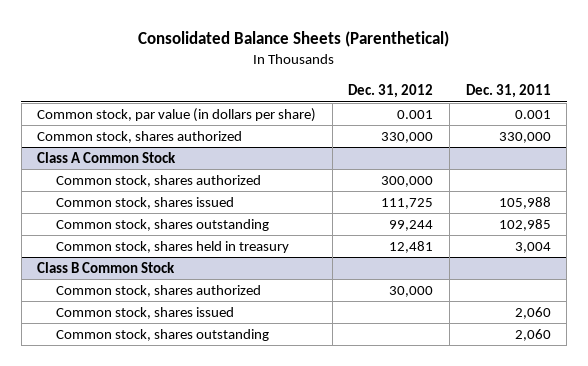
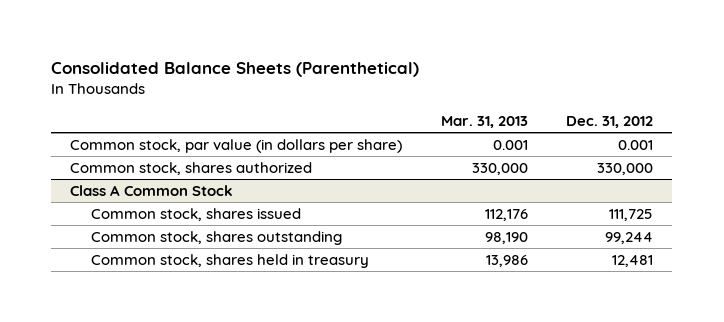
[465,84,551,99] Dec. 31, 2011 -> none
none -> [440,115,528,128] Mar. 31, 2013
[55,175,261,188] Common stock, shares authorized -> none
[37,262,176,274] Class B Common Stock -> none
[55,285,261,298] Common stock, shares authorized -> none
[55,307,234,320] Common stock, shares issued -> none
[55,329,269,342] Common stock, shares outstanding -> none

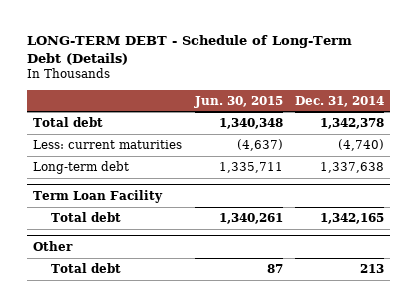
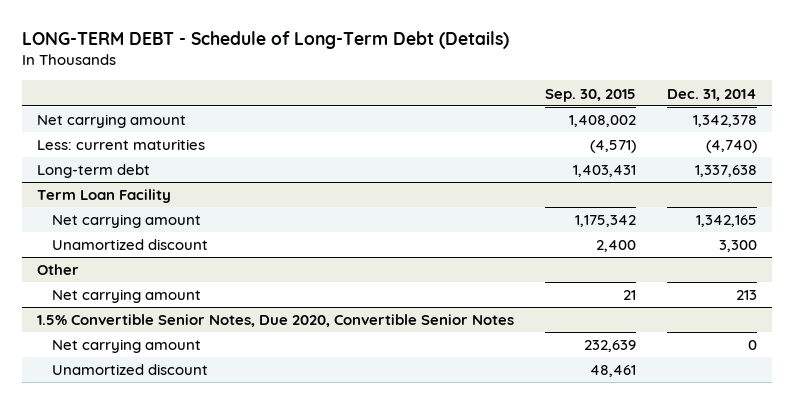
[193,95,283,108] Jun. 30, 2015 -> none
none -> [544,88,636,102] Sep. 30, 2015
[33,117,104,128] Total debt -> [37,114,187,129] Net carrying amount
[51,212,122,223] Total debt -> [52,214,202,229] Net carrying amount
none -> [52,239,209,251] Unamortized discount
[51,263,122,274] Total debt -> [52,289,202,304] Net carrying amount
none -> [37,314,515,328] 1.5% Convertible Senior Notes, Due 2020, Convertible Senior Notes
none -> [52,339,202,354] Net carrying amount
none -> [52,364,209,376] Unamortized discount

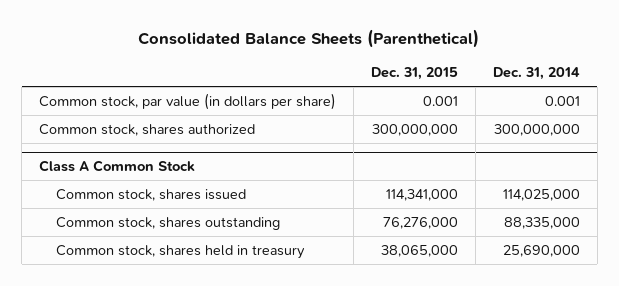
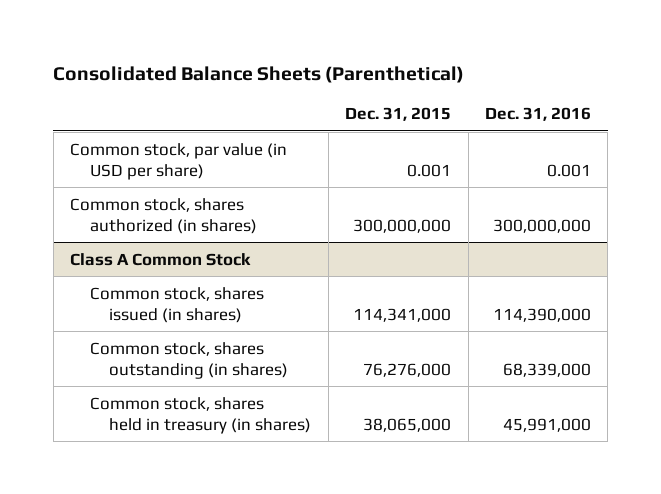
[492,67,580,81] Dec. 31, 2014 -> none
none -> [485,107,592,122] Dec. 31, 2016
[38,92,336,110] Common stock, par value (in dollars per share) -> [70,142,288,180] Common stock, par value (in USD per share)
[38,123,255,136] Common stock, shares authorized -> [70,197,257,234] Common stock, shares authorized (in shares)
[56,188,247,201] Common stock, shares issued -> [89,286,264,323] Common stock, shares issued (in shares)
[56,216,281,230] Common stock, shares outstanding -> [89,341,289,379] Common stock, shares outstanding (in shares)
[56,244,306,259] Common stock, shares held in treasury -> [89,396,312,434] Common stock, shares held in treasury (in shares)

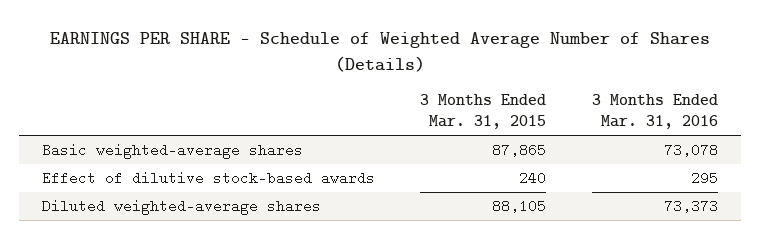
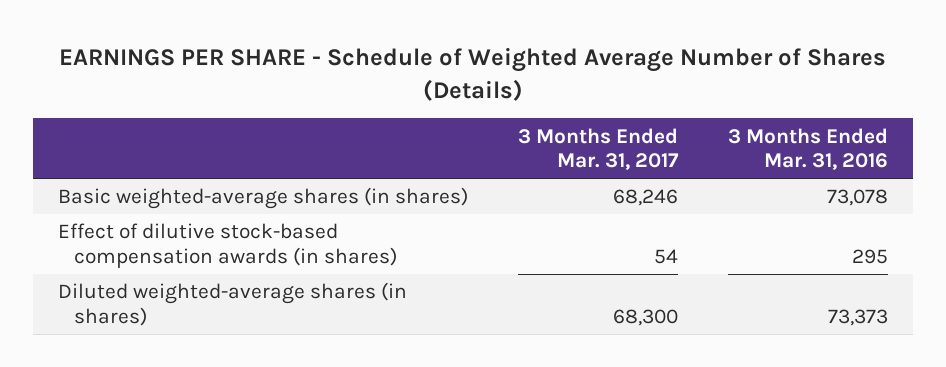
[420,94,547,130] 3 Months Ended Mar. 31, 2015 -> none
none -> [517,127,679,171] 3 Months Ended Mar. 31, 2017
[41,142,303,159] Basic weighted-average shares -> [57,187,468,210] Basic weighted-average shares (in shares)
[41,170,375,185] Effect of dilutive stock-based awards -> [57,223,398,268] Effect of dilutive stock-based compensation awards (in shares)
[41,198,321,215] Diluted weighted-average shares -> [57,282,407,326] Diluted weighted-average shares (in shares)

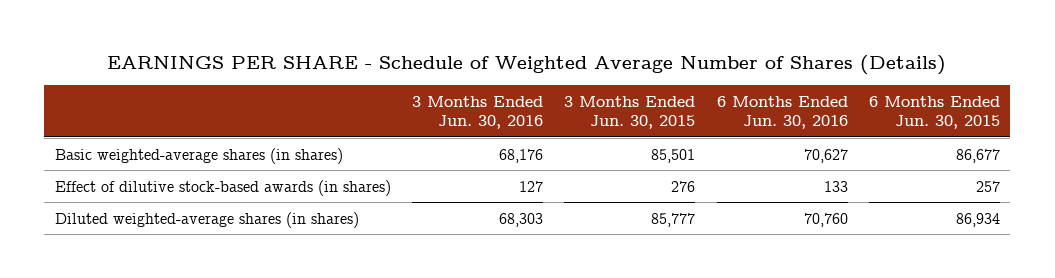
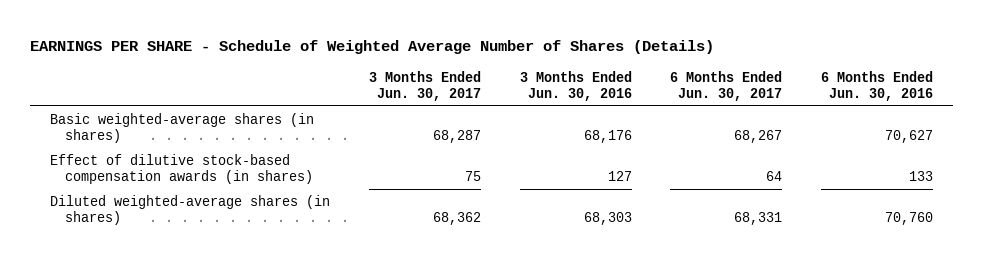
[564,95,696,130] 3 Months Ended Jun. 30, 2015 -> none
[868,95,1000,130] 6 Months Ended Jun. 30, 2015 -> none
none -> [368,70,481,101] 3 Months Ended Jun. 30, 2017
none -> [670,70,783,101] 6 Months Ended Jun. 30, 2017
[54,179,391,196] Effect of dilutive stock-based awards (in shares) -> [49,153,313,184] Effect of dilutive stock-based compensation awards (in shares)

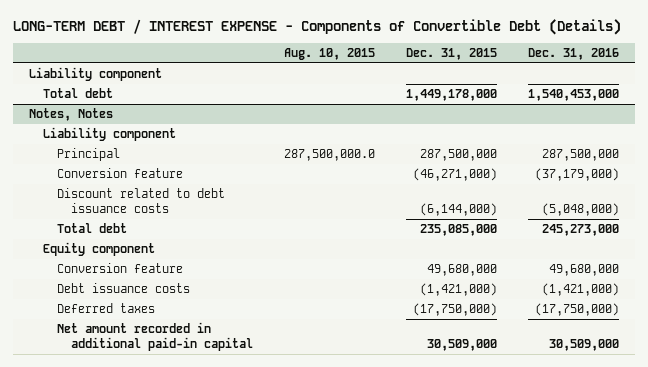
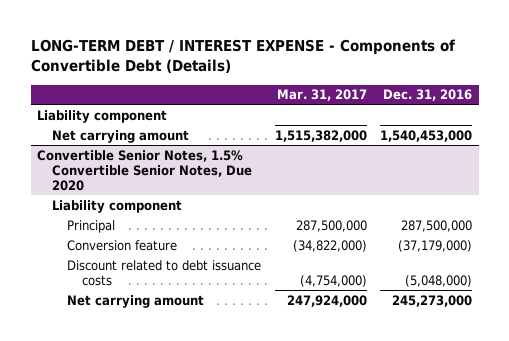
[283,48,375,61] Aug. 10, 2015 -> none
[406,48,498,61] Dec. 31, 2015 -> none
none -> [276,89,367,102] Mar. 31, 2017
[28,107,113,121] Notes, Notes -> none
[42,87,113,98] Total debt -> [52,129,190,143] Net carrying amount
none -> [37,149,253,192] Convertible Senior Notes, 1.5% Convertible Senior Notes, Due 2020
[42,241,155,256] Equity component -> none
[56,262,183,273] Conversion feature -> none
[56,282,190,293] Debt issuance costs -> none
[56,302,155,313] Deferred taxes -> none
[56,321,253,352] Net amount recorded in additional paid-in capital -> none
[56,222,127,233] Total debt -> [67,294,205,308] Net carrying amount

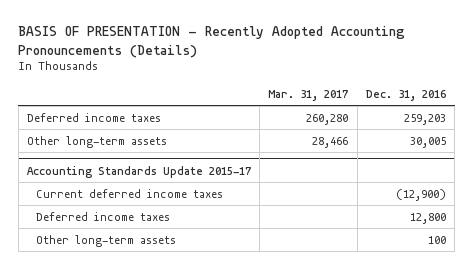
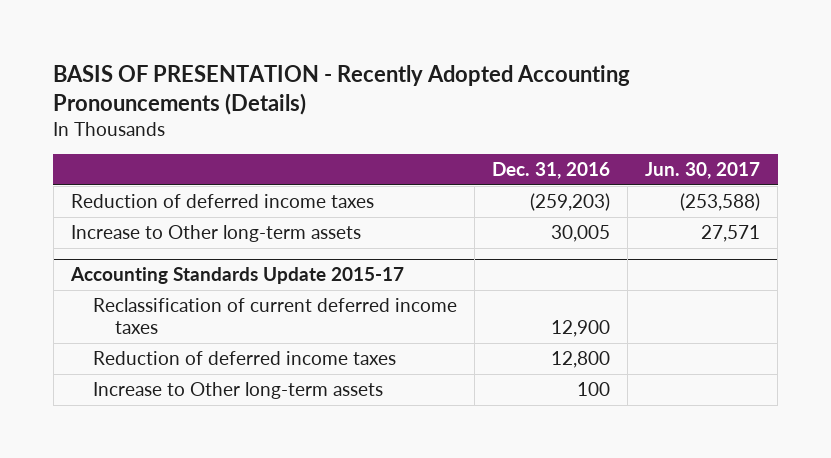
[268,89,349,101] Mar. 31, 2017 -> none
none -> [645,162,761,180] Jun. 30, 2017
[26,112,161,122] Deferred income taxes -> [70,193,374,208] Reduction of deferred income taxes
[403,113,446,125] 259,203 -> [530,192,611,211] (259,203)
[26,135,167,148] Other long-term assets -> [70,224,361,242] Increase to Other long-term assets
[36,188,224,198] Current deferred income taxes -> [92,297,457,335] Reclassification of current deferred income taxes
[395,188,446,201] (12,900) -> [551,320,611,338] 12,900
[36,211,171,221] Deferred income taxes -> [92,350,396,365] Reduction of deferred income taxes
[36,234,177,247] Other long-term assets -> [92,381,383,399] Increase to Other long-term assets

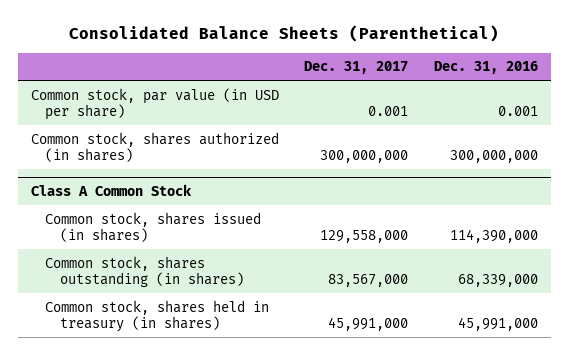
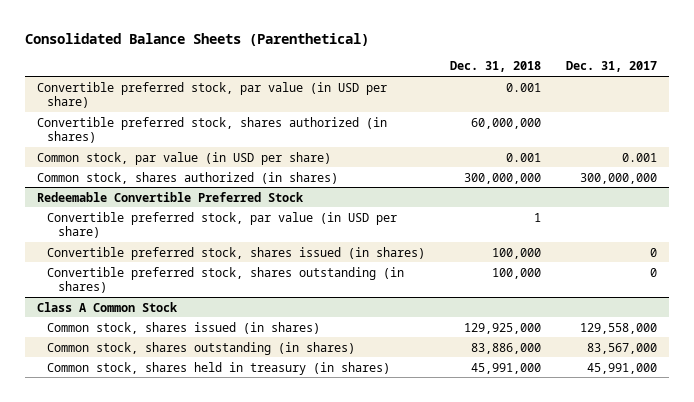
[433,61,538,75] Dec. 31, 2016 -> none
none -> [450,61,542,73] Dec. 31, 2018
none -> [37,81,388,109] Convertible preferred stock, par value (in USD per share)
none -> [37,116,388,144] Convertible preferred stock, shares authorized (in shares)
none -> [37,191,305,202] Redeemable Convertible Preferred Stock
none -> [47,211,398,239] Convertible preferred stock, par value (in USD per share)
none -> [47,246,426,260] Convertible preferred stock, shares issued (in shares)
none -> [47,266,405,294] Convertible preferred stock, shares outstanding (in shares)

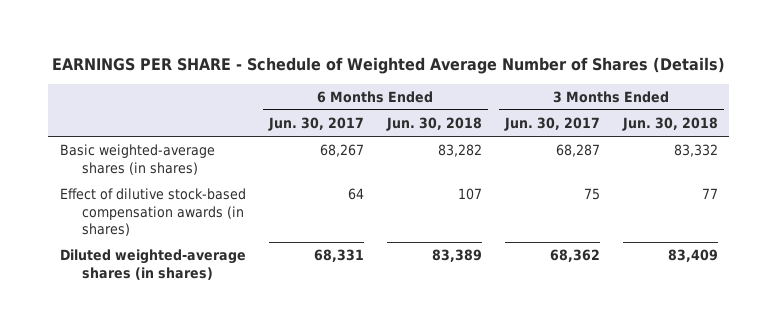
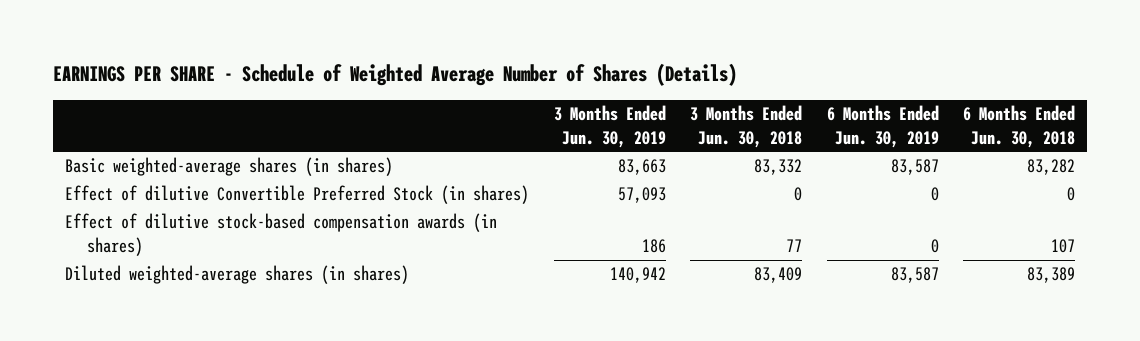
[267,117,364,132] Jun. 30, 2017 -> none
[503,117,600,132] Jun. 30, 2017 -> none
none -> [553,105,666,148] 3 Months Ended Jun. 30, 2019
none -> [826,105,939,148] 6 Months Ended Jun. 30, 2019
none -> [65,185,530,205] Effect of dilutive Convertible Preferred Stock (in shares)

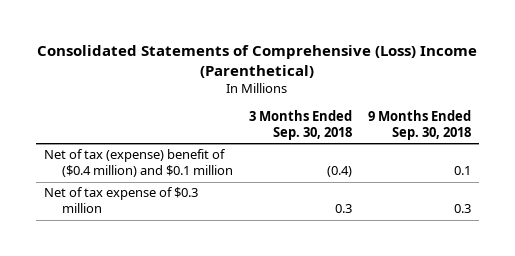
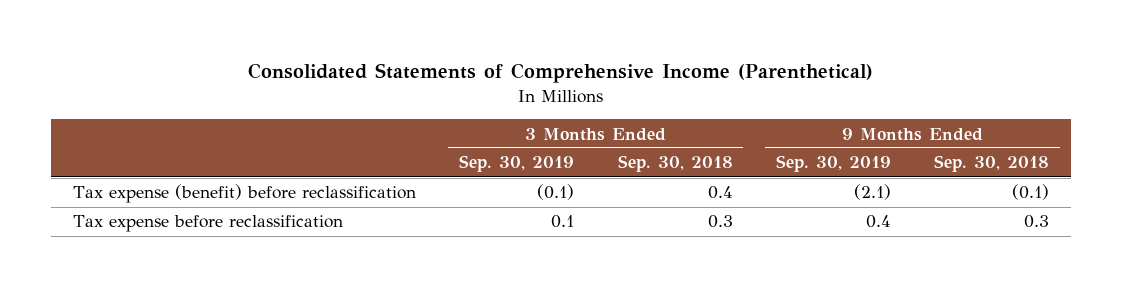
[37,44,478,78] Consolidated Statements of Comprehensive (Loss) Income (Parenthetical) -> [248,63,874,84] Consolidated Statements of Comprehensive Income (Parenthetical)
none -> [459,155,575,173] Sep. 30, 2019
none -> [776,155,892,173] Sep. 30, 2019
[43,149,234,178] Net of tax (expense) benefit of ($0.4 million) and $0.1 million -> [72,184,416,204] Tax expense (benefit) before reclassification
[327,166,353,178] (0.4) -> [707,186,733,200] 0.4
[454,166,472,176] 0.1 -> [1012,184,1050,201] (0.1)
[43,187,198,214] Net of tax expense of $0.3 million -> [72,215,343,233] Tax expense before reclassification

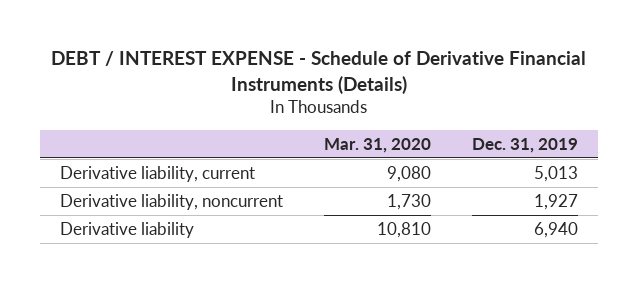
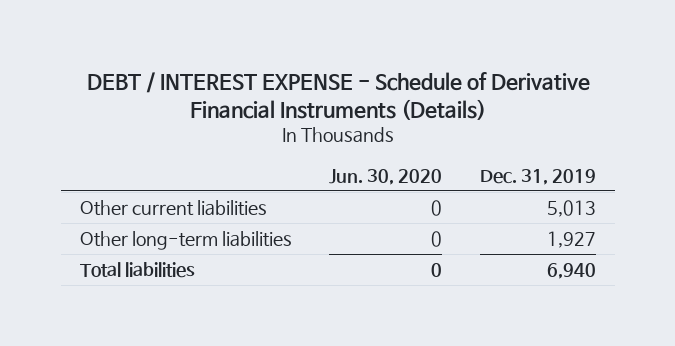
[323,137,431,153] Mar. 31, 2020 -> none
none -> [329,168,443,185] Jun. 30, 2020
[60,166,256,183] Derivative liability, current -> [79,200,267,217] Other current liabilities
[60,194,284,211] Derivative liability, noncurrent -> [79,231,292,251] Other long-term liabilities
[60,222,195,239] Derivative liability -> [79,262,195,279] Total liabilities

